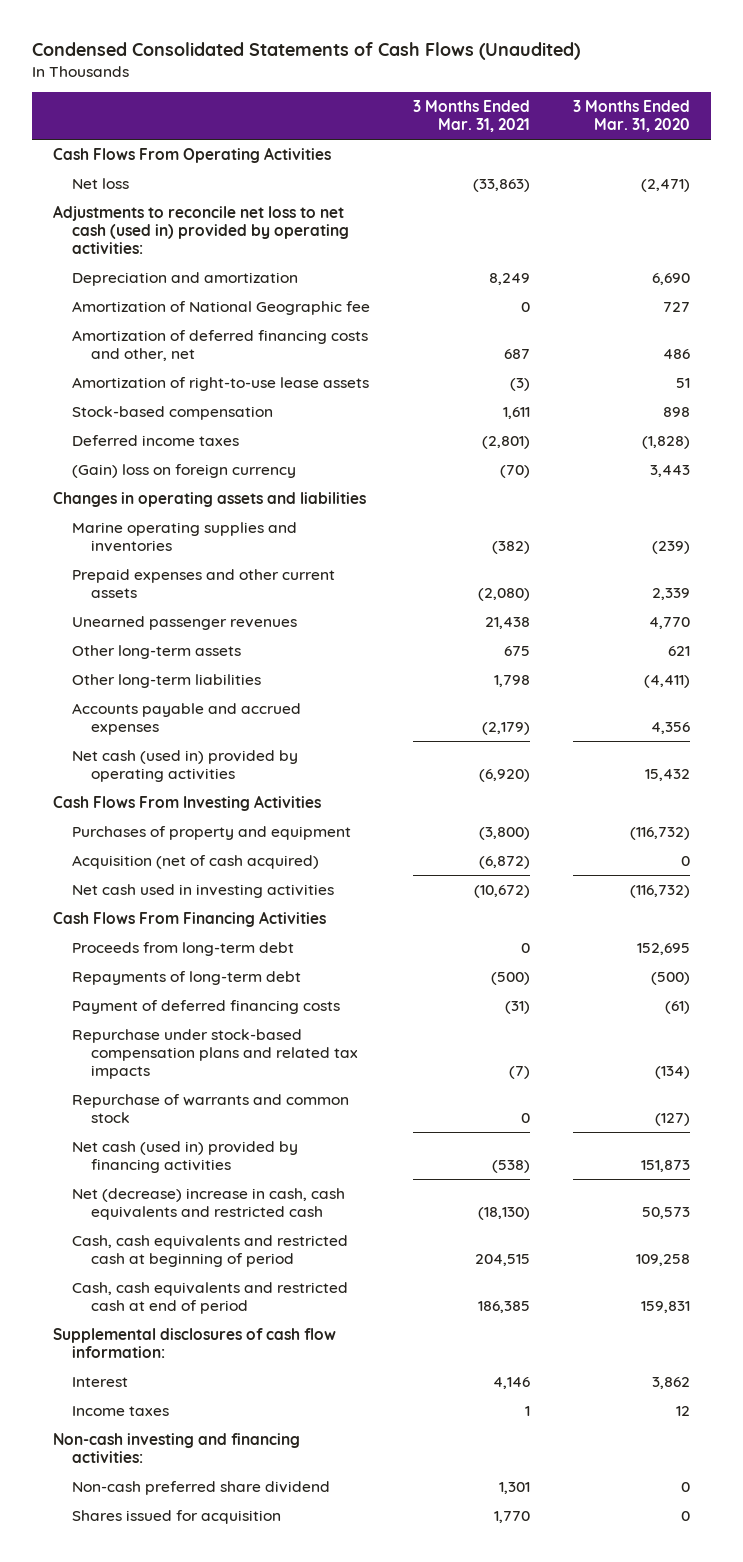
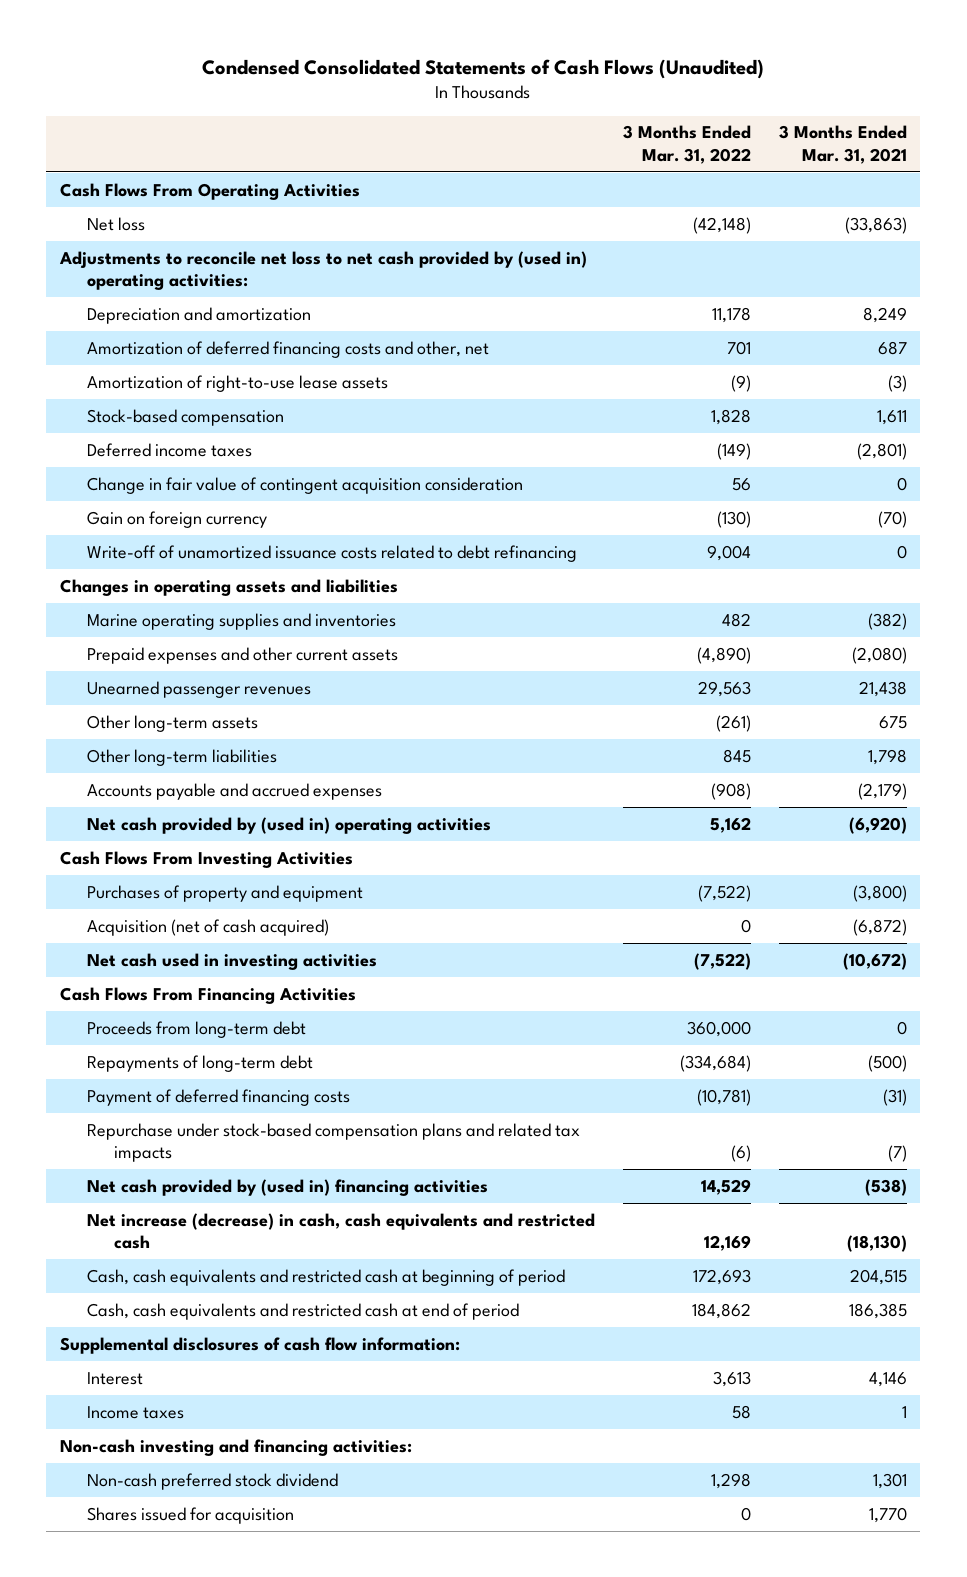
[572,100,690,133] 3 Months Ended Mar. 31, 2020 -> none
none -> [622,125,751,164] 3 Months Ended Mar. 31, 2022
[53,205,350,254] Adjustments to reconcile net loss to net cash (used in) provided by operating activities: -> [59,250,588,290] Adjustments to reconcile net loss to net cash provided by (used in) operating activities:
[72,301,371,316] Amortization of National Geographic fee -> none
none -> [87,476,524,494] Change in fair value of contingent acquisition consideration
[72,464,297,479] (Gain) loss on foreign currency -> [87,510,268,528] Gain on foreign currency
none -> [87,544,578,562] Write-off of unamortized issuance costs related to debt refinancing
[72,750,299,783] Net cash (used in) provided by operating activities -> [87,816,492,834] Net cash provided by (used in) operating activities
[72,1094,350,1124] Repurchase of warrants and common stock -> none
[72,1141,299,1174] Net cash (used in) provided by financing activities -> [87,1178,489,1196] Net cash provided by (used in) financing activities
[72,1188,346,1221] Net (decrease) increase in cash, cash equivalents and restricted cash -> [87,1212,596,1249] Net increase (decrease) in cash, cash equivalents and restricted cash
[72,1481,331,1496] Non-cash preferred share dividend -> [87,1472,339,1490] Non-cash preferred stock dividend

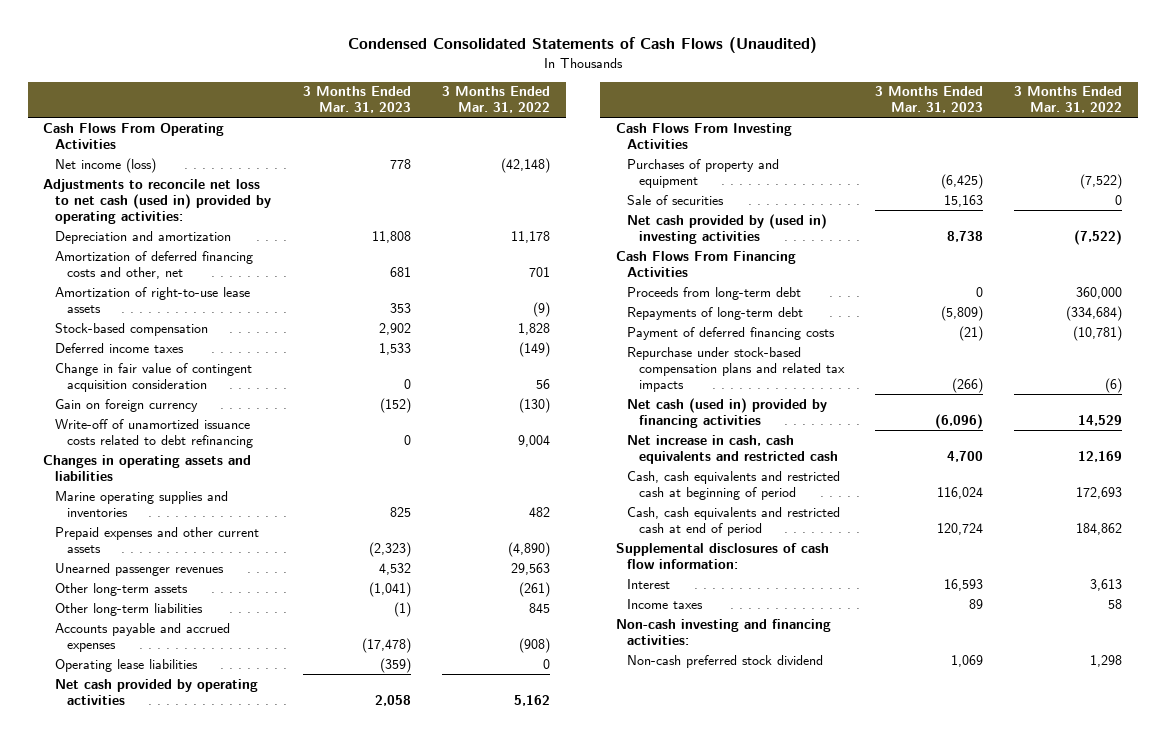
[778,125,907,164] 3 Months Ended Mar. 31, 2021 -> none
none -> [302,86,411,114] 3 Months Ended Mar. 31, 2023
[87,216,146,231] Net loss -> [55,157,157,173] Net income (loss)
[59,250,588,290] Adjustments to reconcile net loss to net cash provided by (used in) operating activities: -> [43,178,272,224] Adjustments to reconcile net loss to net cash (used in) provided by operating activities:
none -> [55,658,199,672] Operating lease liabilities
[87,816,492,834] Net cash provided by (used in) operating activities -> [55,678,259,705] Net cash provided by operating activities
[87,918,330,936] Acquisition (net of cash acquired) -> none
none -> [627,194,725,205] Sale of securities
[87,952,378,970] Net cash used in investing activities -> [627,213,828,244] Net cash provided by (used in) investing activities
[87,1178,489,1196] Net cash provided by (used in) financing activities -> [627,397,828,428] Net cash (used in) provided by financing activities
[87,1212,596,1249] Net increase (decrease) in cash, cash equivalents and restricted cash -> [627,434,838,464] Net increase in cash, cash equivalents and restricted cash
[87,1506,295,1524] Shares issued for acquisition -> none

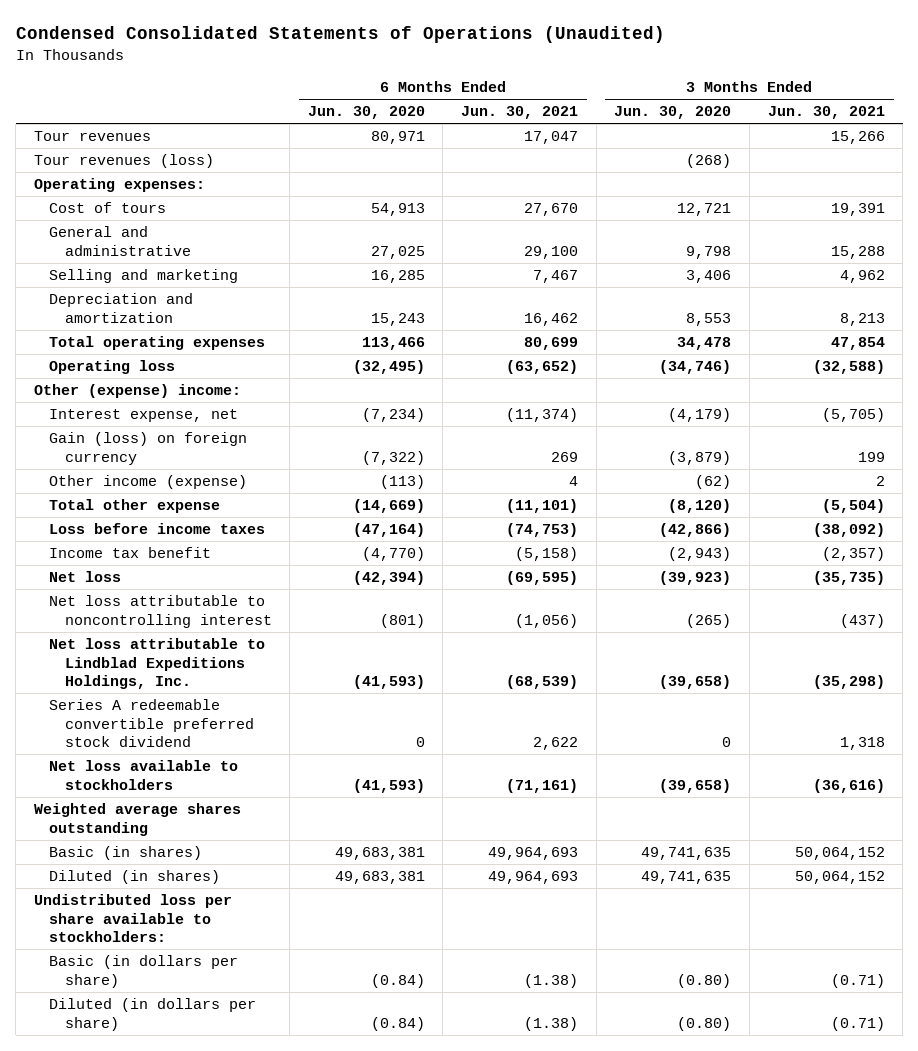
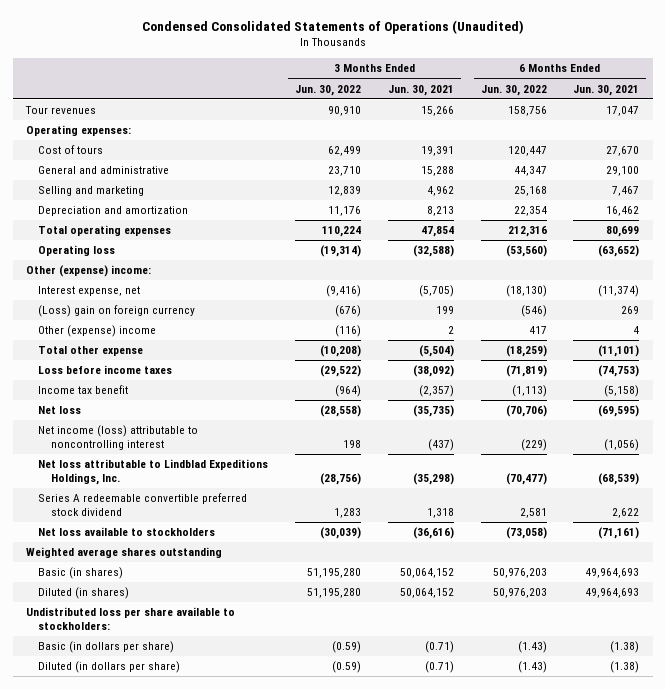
[307,106,425,120] Jun. 30, 2020 -> none
[614,106,732,120] Jun. 30, 2020 -> none
none -> [295,84,362,96] Jun. 30, 2022
none -> [480,84,547,96] Jun. 30, 2022
[33,154,214,169] Tour revenues (loss) -> none
[49,432,248,465] Gain (loss) on foreign currency -> [38,305,196,318] (Loss) gain on foreign currency
[49,475,248,490] Other income (expense) -> [38,325,157,338] Other (expense) income
[49,595,272,628] Net loss attributable to noncontrolling interest -> [38,425,199,451] Net income (loss) attributable to noncontrolling interest

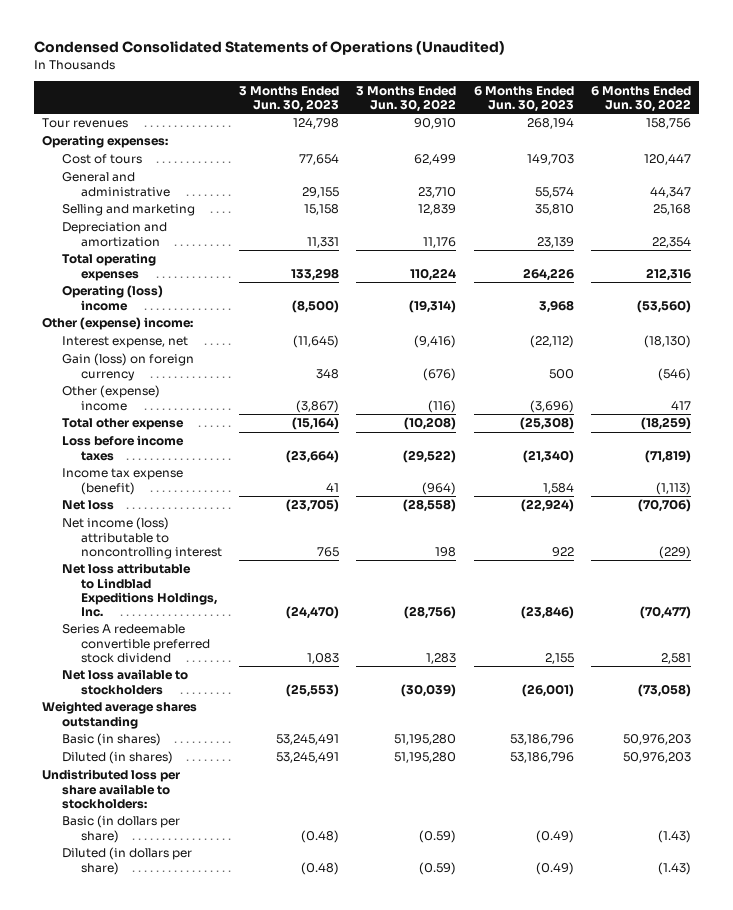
[387,84,454,96] Jun. 30, 2021 -> none
[573,84,640,96] Jun. 30, 2021 -> none
none -> [239,85,340,112] 3 Months Ended Jun. 30, 2023
none -> [473,85,574,112] 6 Months Ended Jun. 30, 2023
[38,245,116,257] Operating loss -> [61,285,163,311] Operating (loss) income
[38,305,196,318] (Loss) gain on foreign currency -> [61,353,194,381] Gain (loss) on foreign currency
[38,385,129,395] Income tax benefit -> [61,468,183,495] Income tax expense (benefit)

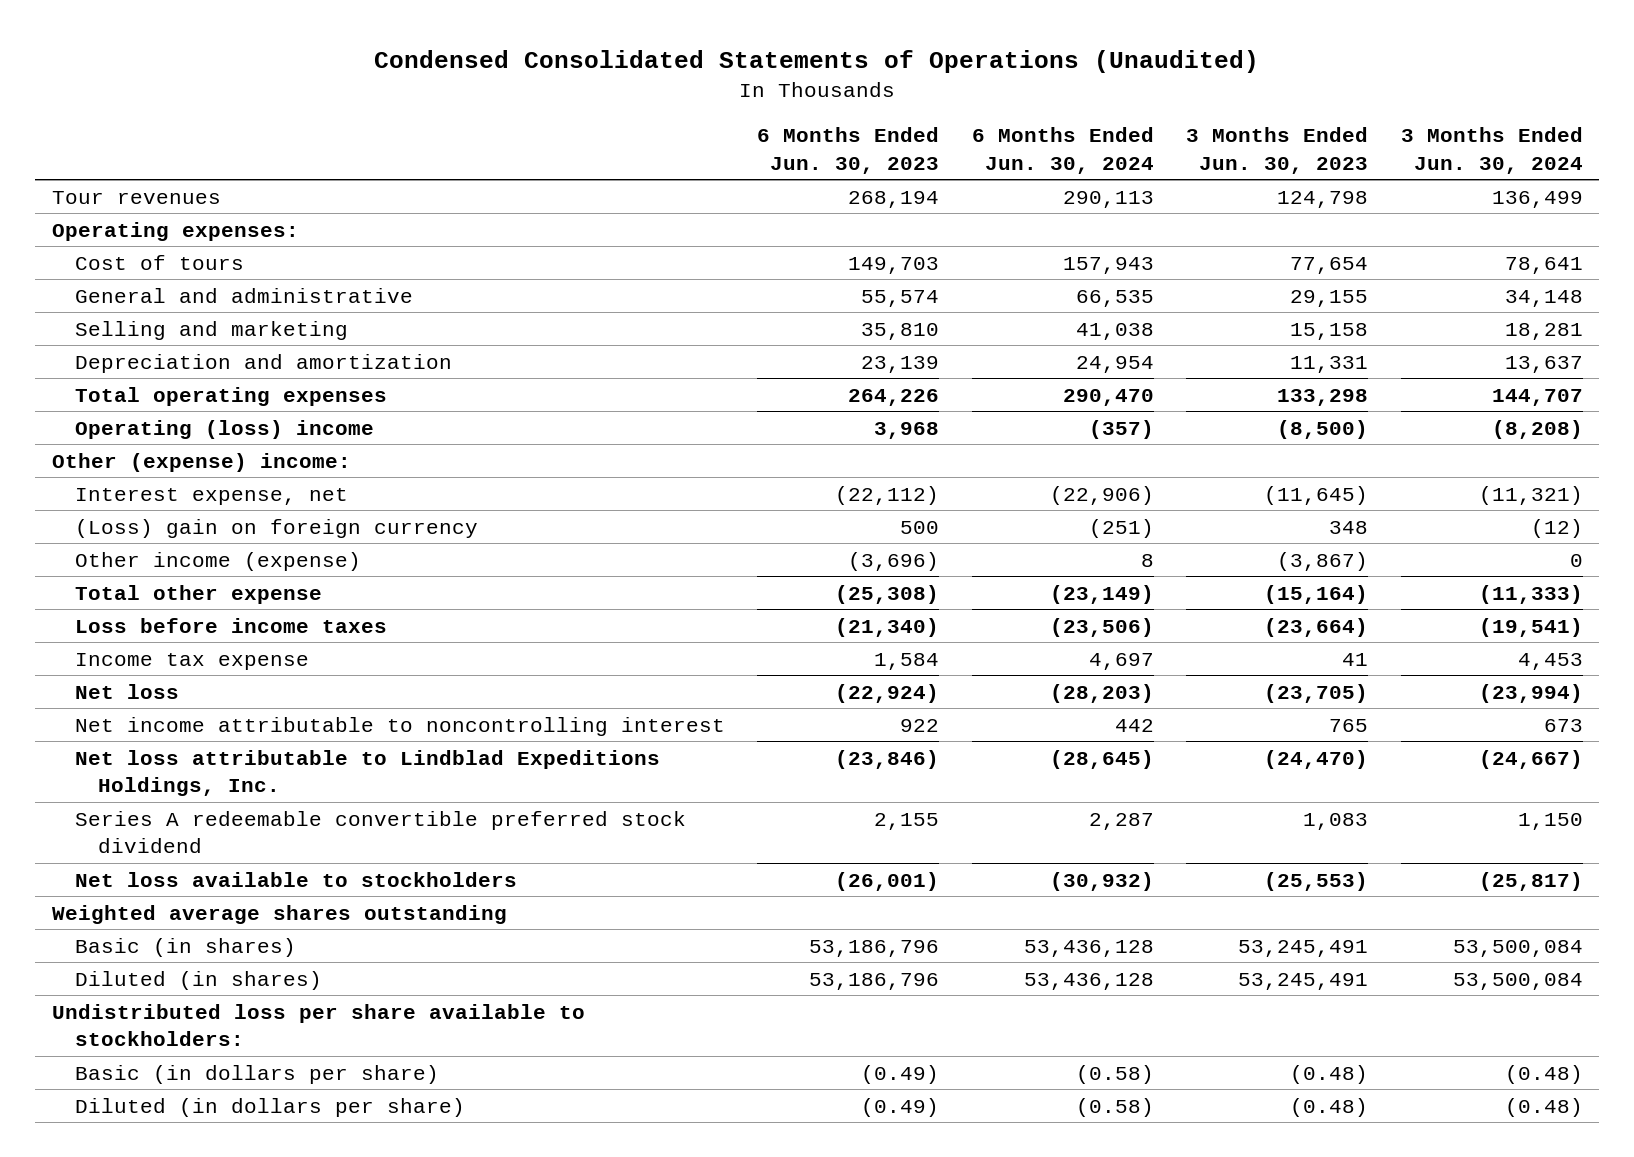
[356,85,457,112] 3 Months Ended Jun. 30, 2022 -> none
[590,85,691,112] 6 Months Ended Jun. 30, 2022 -> none
none -> [971,126,1154,174] 6 Months Ended Jun. 30, 2024
none -> [1400,126,1583,174] 3 Months Ended Jun. 30, 2024
[61,353,194,381] Gain (loss) on foreign currency -> [74,518,478,538] (Loss) gain on foreign currency
[61,385,160,411] Other (expense) income -> [74,551,361,571] Other income (expense)
[61,468,183,495] Income tax expense (benefit) -> [74,652,309,670] Income tax expense
[61,517,222,559] Net income (loss) attributable to noncontrolling interest -> [74,716,725,736] Net income attributable to noncontrolling interest

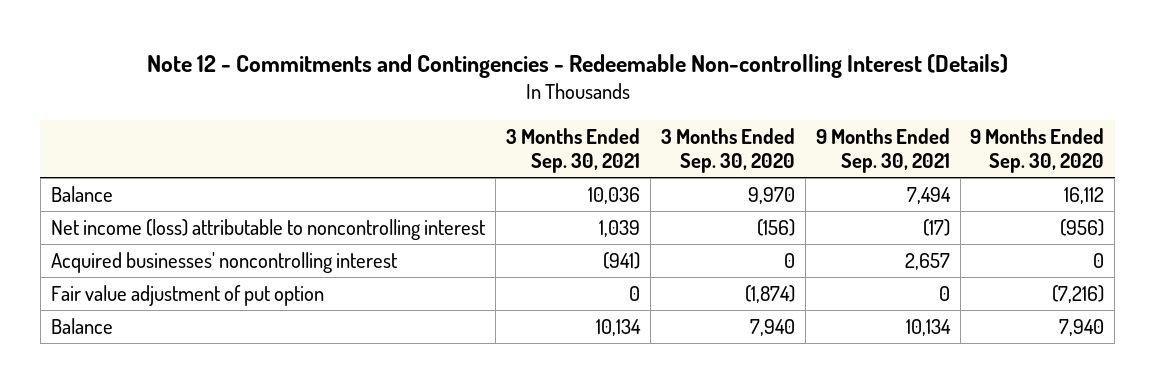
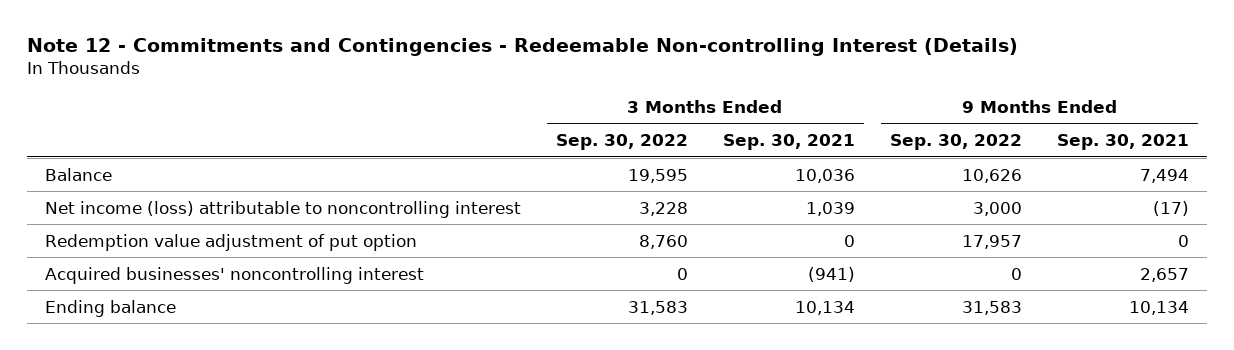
[660,127,795,173] 3 Months Ended Sep. 30, 2020 -> none
[970,127,1105,173] 9 Months Ended Sep. 30, 2020 -> none
none -> [555,134,688,151] Sep. 30, 2022
none -> [890,134,1023,151] Sep. 30, 2022
none -> [44,233,417,251] Redemption value adjustment of put option
[50,285,324,307] Fair value adjustment of put option -> none
[50,318,113,335] Balance -> [44,299,176,317] Ending balance

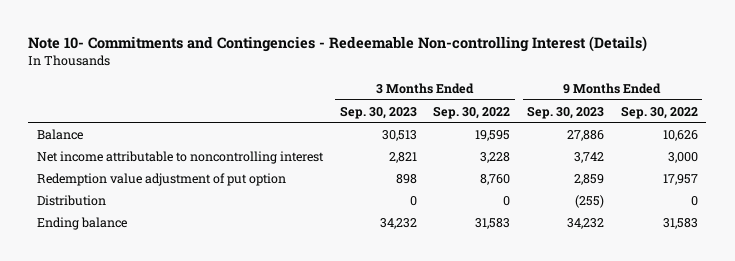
[26,38,1018,57] Note 12 - Commitments and Contingencies - Redeemable Non-controlling Interest (Details) -> [28,36,648,53] Note 10- Commitments and Contingencies - Redeemable Non-controlling Interest (Details)
[722,134,855,151] Sep. 30, 2021 -> none
[1057,134,1190,151] Sep. 30, 2021 -> none
none -> [339,105,417,119] Sep. 30, 2023
none -> [527,105,605,119] Sep. 30, 2023
[44,200,521,218] Net income (loss) attributable to noncontrolling interest -> [36,150,324,164] Net income attributable to noncontrolling interest
[44,266,424,284] Acquired businesses' noncontrolling interest -> none
none -> [36,194,106,206] Distribution

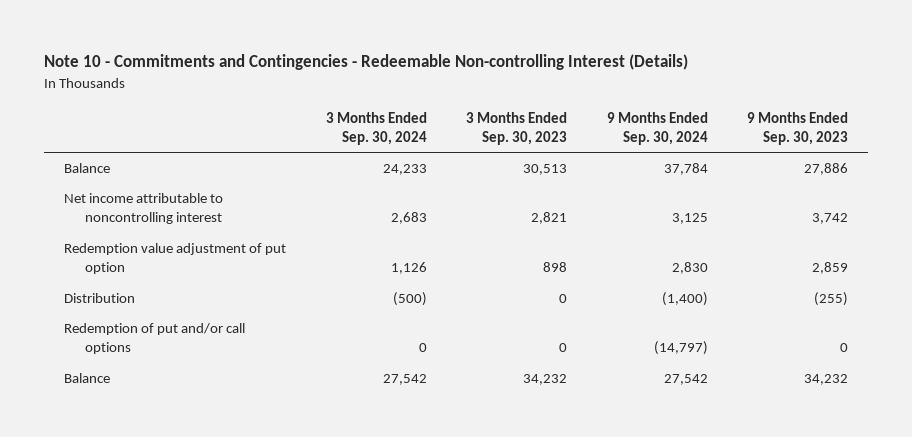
[28,36,648,53] Note 10- Commitments and Contingencies - Redeemable Non-controlling Interest (Details) -> [44,54,689,71] Note 10 - Commitments and Contingencies - Redeemable Non-controlling Interest (Details)
[433,105,511,119] Sep. 30, 2022 -> none
[620,105,698,119] Sep. 30, 2022 -> none
none -> [325,111,427,145] 3 Months Ended Sep. 30, 2024
none -> [606,111,708,145] 9 Months Ended Sep. 30, 2024
none -> [63,323,245,355] Redemption of put and/or call options
[36,216,127,230] Ending balance -> [63,373,110,384] Balance

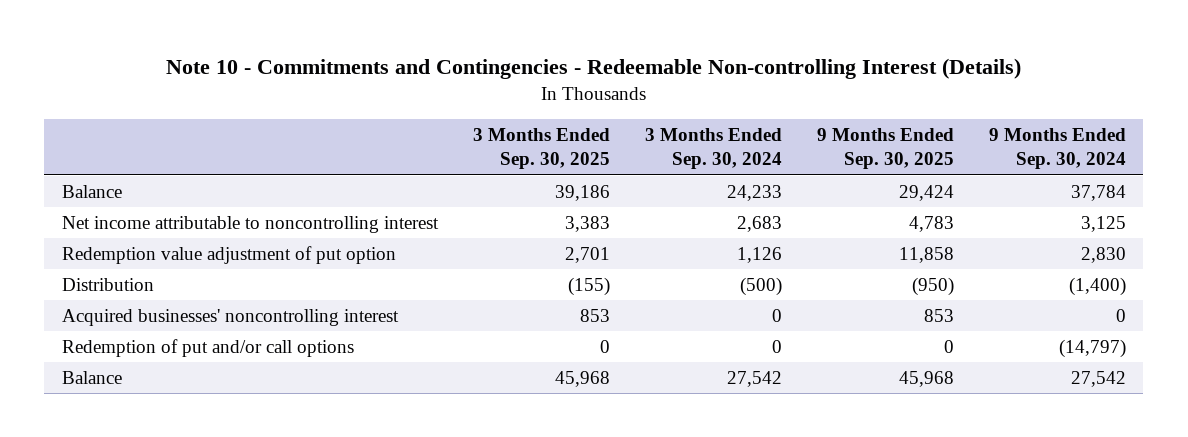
[466,111,568,145] 3 Months Ended Sep. 30, 2023 -> none
[747,111,849,145] 9 Months Ended Sep. 30, 2023 -> none
none -> [472,128,610,170] 3 Months Ended Sep. 30, 2025
none -> [816,128,954,170] 9 Months Ended Sep. 30, 2025
none -> [61,308,399,326] Acquired businesses' noncontrolling interest

